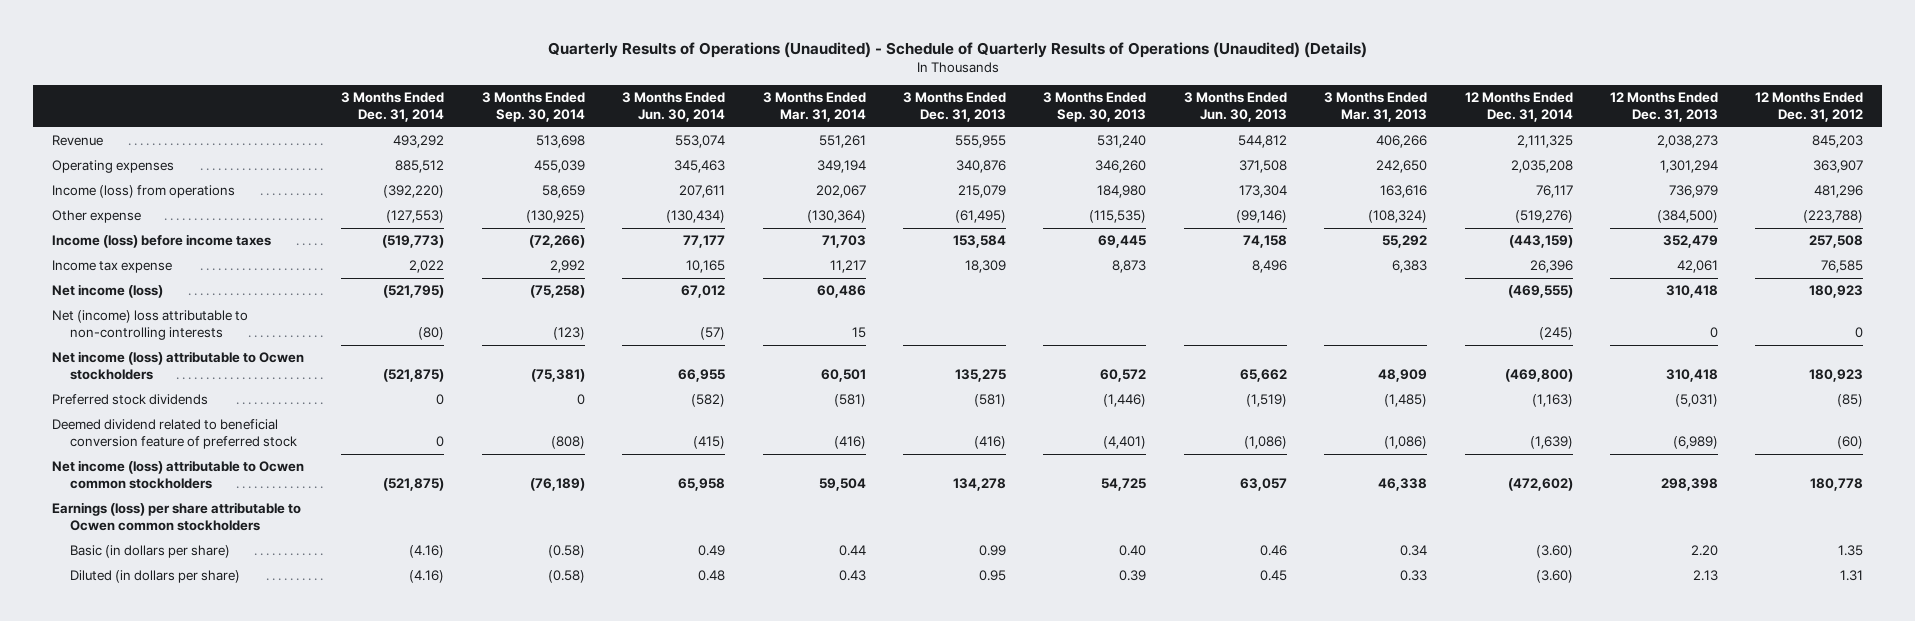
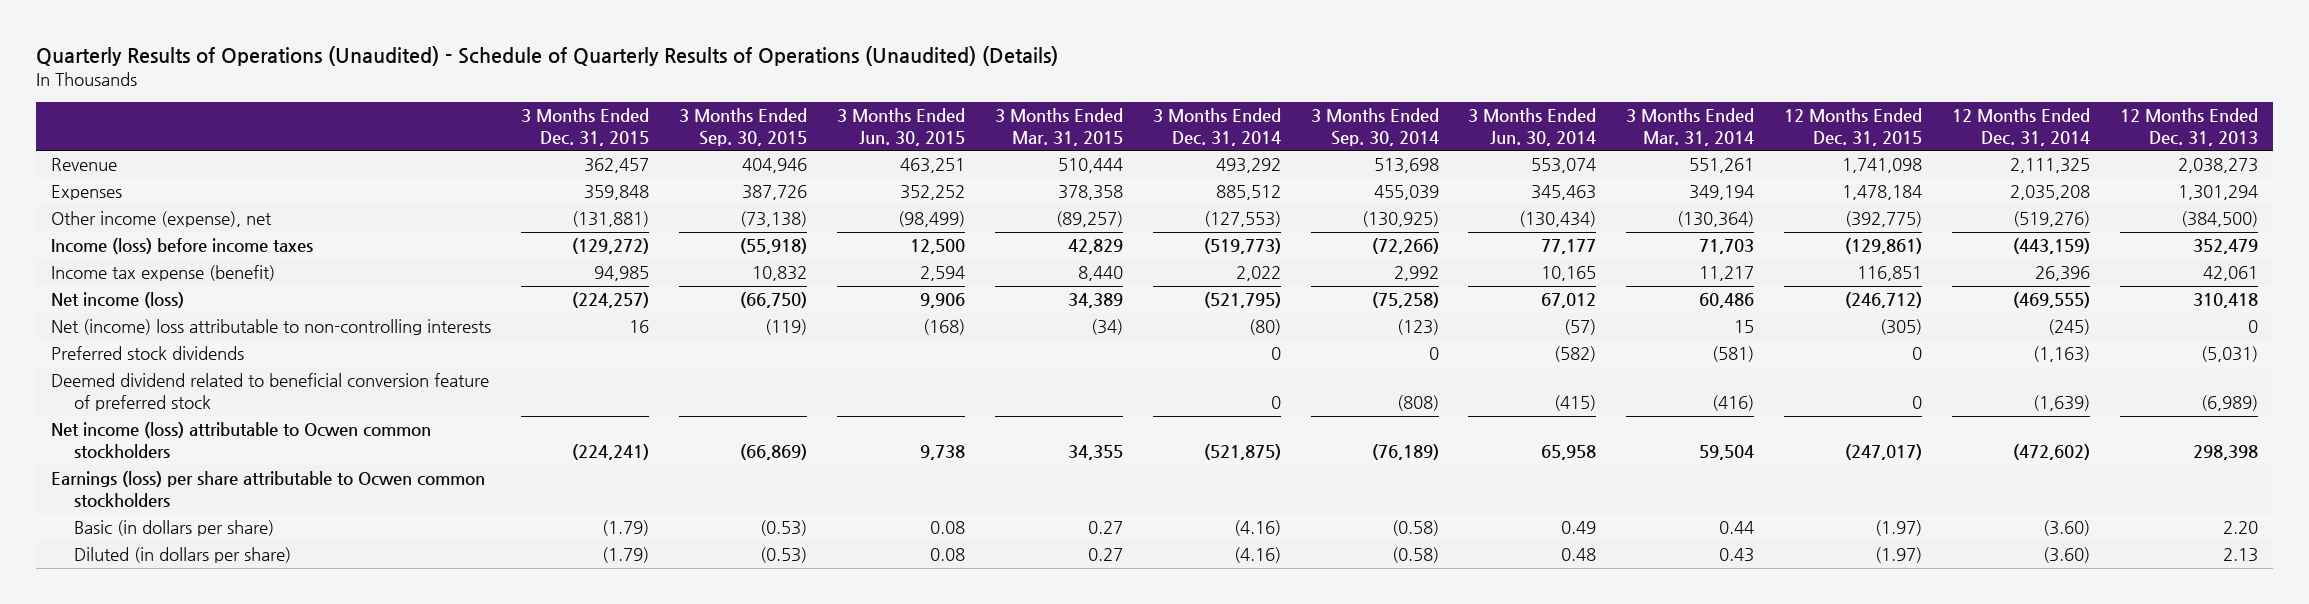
[902,92,1006,122] 3 Months Ended Dec. 31, 2013 -> none
[1043,92,1147,122] 3 Months Ended Sep. 30, 2013 -> none
[1183,92,1287,122] 3 Months Ended Jun. 30, 2013 -> none
[1324,92,1428,122] 3 Months Ended Mar. 31, 2013 -> none
[1755,92,1864,122] 12 Months Ended Dec. 31, 2012 -> none
none -> [521,107,650,146] 3 Months Ended Dec. 31, 2015
none -> [678,107,807,146] 3 Months Ended Sep. 30, 2015
none -> [836,107,965,146] 3 Months Ended Jun. 30, 2015
none -> [994,107,1123,146] 3 Months Ended Mar. 31, 2015
none -> [1784,107,1923,146] 12 Months Ended Dec. 31, 2015
[52,185,236,199] Income (loss) from operations -> none
[52,160,175,174] Operating expenses -> [51,185,123,201] Expenses
[52,210,142,224] Other expense -> [51,211,273,228] Other income (expense), net
[52,260,173,274] Income tax expense -> [51,265,276,282] Income tax expense (benefit)
[52,351,305,380] Net income (loss) attributable to Ocwen stockholders -> none

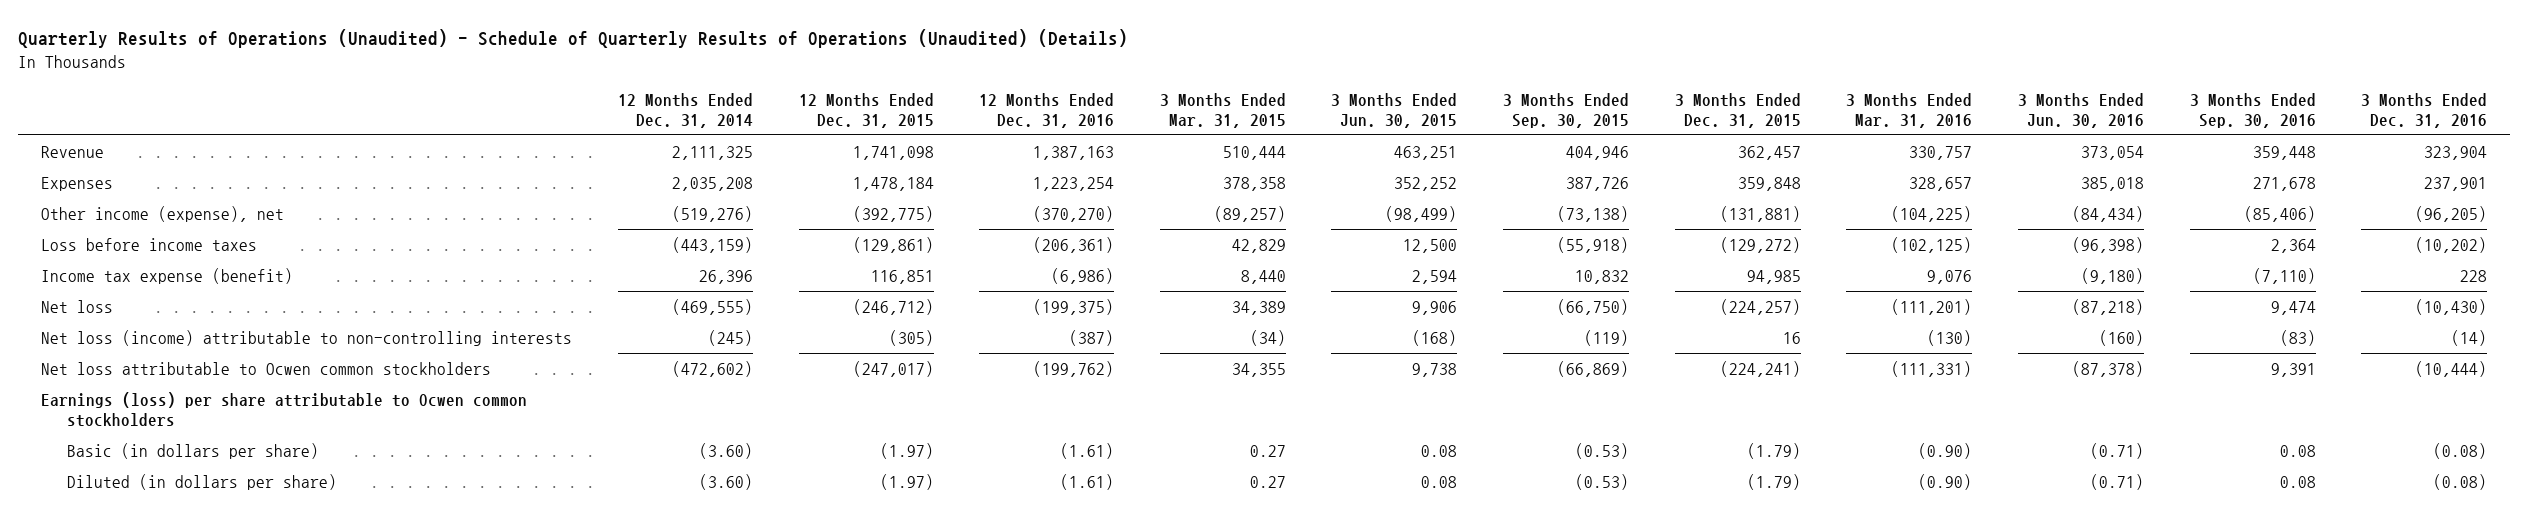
[1152,107,1281,146] 3 Months Ended Dec. 31, 2014 -> none
[1310,107,1439,146] 3 Months Ended Sep. 30, 2014 -> none
[1468,107,1597,146] 3 Months Ended Jun. 30, 2014 -> none
[1626,107,1755,146] 3 Months Ended Mar. 31, 2014 -> none
[2120,107,2259,146] 12 Months Ended Dec. 31, 2013 -> none
none -> [979,92,1115,128] 12 Months Ended Dec. 31, 2016
none -> [1846,92,1973,128] 3 Months Ended Mar. 31, 2016
none -> [2018,92,2145,128] 3 Months Ended Jun. 30, 2016
none -> [2189,92,2316,128] 3 Months Ended Sep. 30, 2016
none -> [2361,92,2488,128] 3 Months Ended Dec. 31, 2016
[51,238,314,255] Income (loss) before income taxes -> [41,238,258,252] Loss before income taxes
[51,346,245,361] Preferred stock dividends -> none
[51,373,490,412] Deemed dividend related to beneficial conversion feature of preferred stock -> none
[51,292,185,309] Net income (loss) -> [41,300,114,314] Net loss
[51,319,492,336] Net (income) loss attributable to non-controlling interests -> [41,330,573,347] Net loss (income) attributable to non-controlling interests
[51,422,432,460] Net income (loss) attributable to Ocwen common stockholders -> [41,362,492,376] Net loss attributable to Ocwen common stockholders

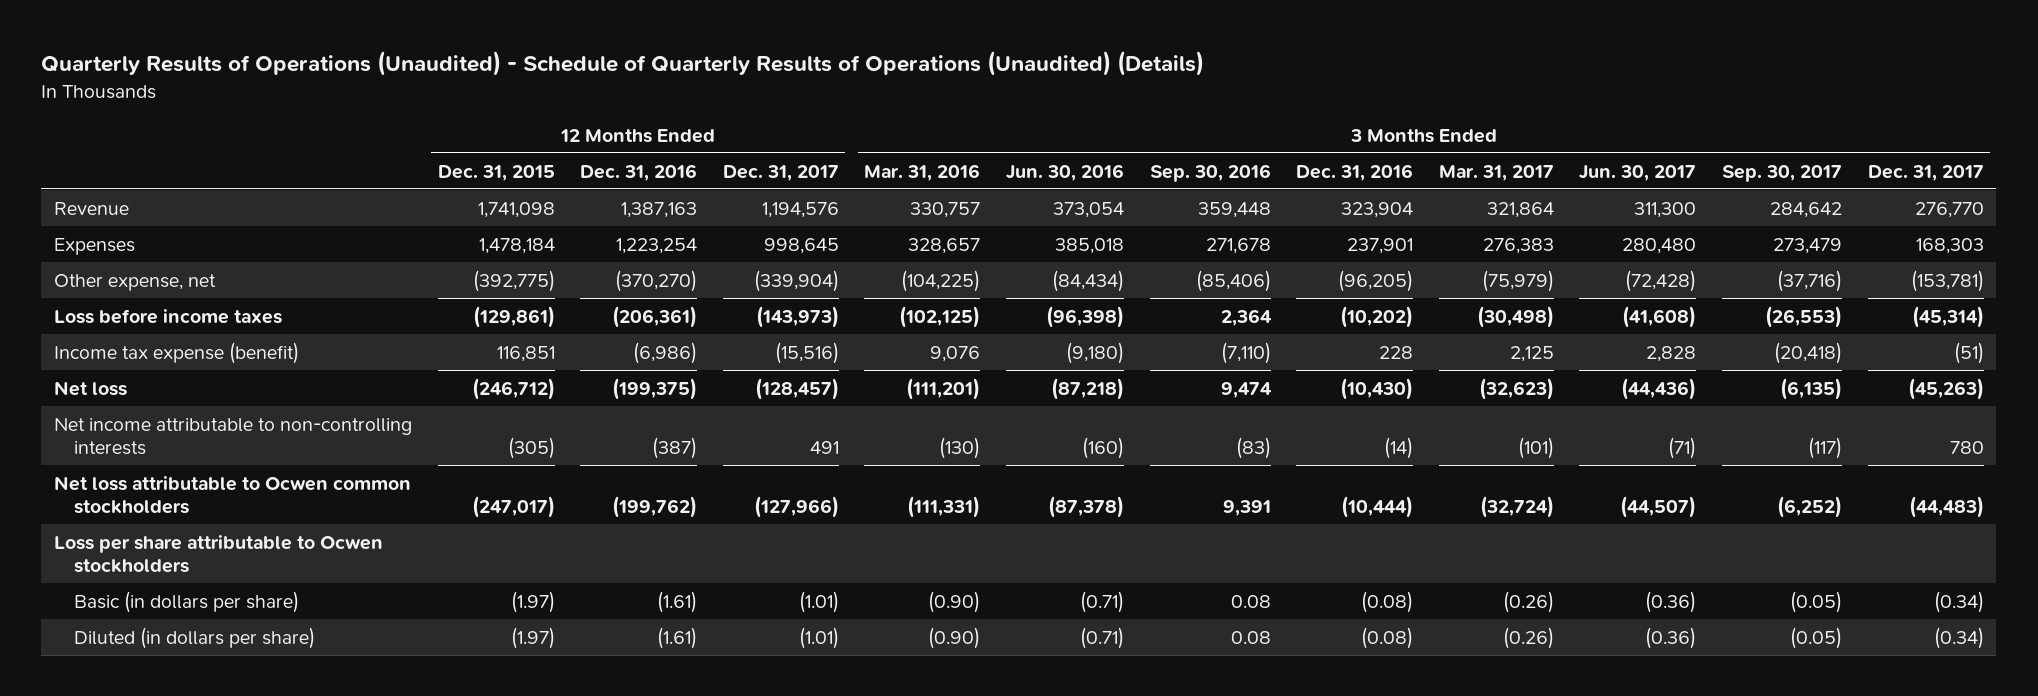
[617,92,753,128] 12 Months Ended Dec. 31, 2014 -> none
[1159,92,1286,128] 3 Months Ended Mar. 31, 2015 -> none
[1331,92,1458,128] 3 Months Ended Jun. 30, 2015 -> none
[1503,92,1630,128] 3 Months Ended Sep. 30, 2015 -> none
[1674,92,1801,128] 3 Months Ended Dec. 31, 2015 -> none
none -> [722,164,839,181] Dec. 31, 2017
none -> [1438,164,1554,181] Mar. 31, 2017
none -> [1579,164,1697,181] Jun. 30, 2017
none -> [1722,164,1843,182] Sep. 30, 2017
none -> [1867,164,1984,181] Dec. 31, 2017
[41,206,285,223] Other income (expense), net -> [53,273,216,291] Other expense, net
[41,330,573,347] Net loss (income) attributable to non-controlling interests -> [53,417,412,455] Net income attributable to non-controlling interests
[41,392,528,428] Earnings (loss) per share attributable to Ocwen common stockholders -> [53,534,383,573] Loss per share attributable to Ocwen stockholders

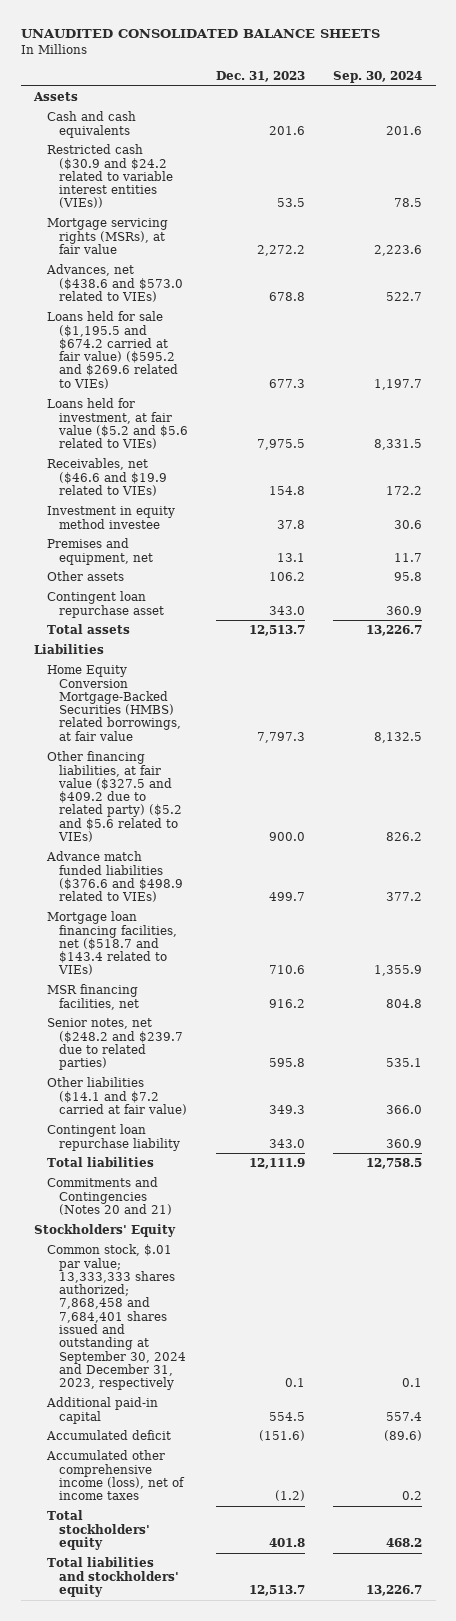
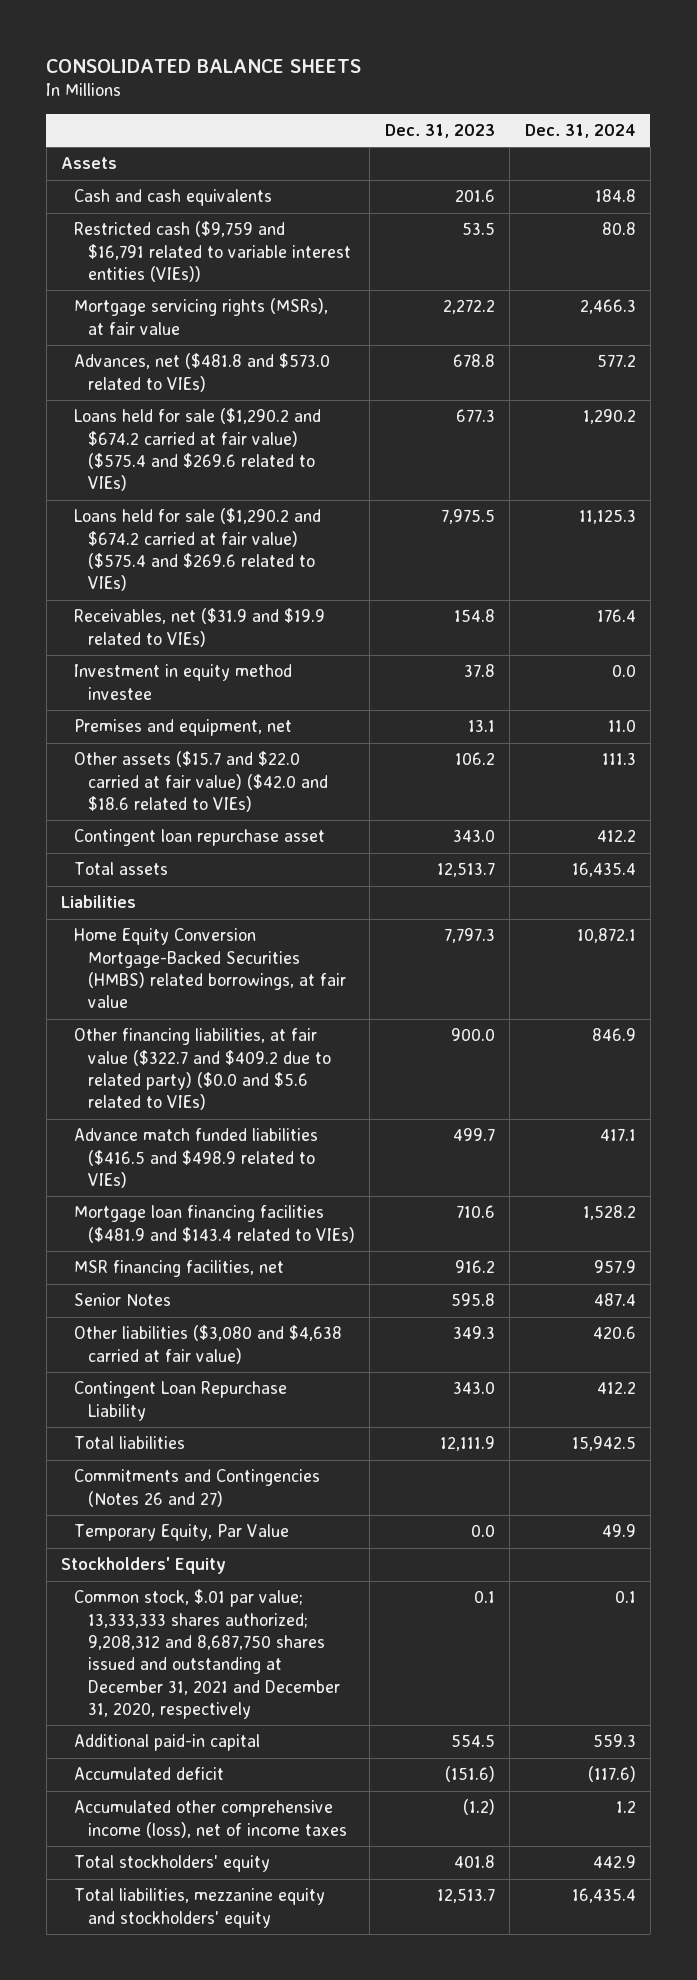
[20,29,380,39] UNAUDITED CONSOLIDATED BALANCE SHEETS -> [46,59,362,74] CONSOLIDATED BALANCE SHEETS
[332,70,422,83] Sep. 30, 2024 -> none
none -> [524,123,636,138] Dec. 31, 2024
[46,144,174,209] Restricted cash ($30.9 and $24.2 related to variable interest entities (VIEs)) -> [74,221,351,282] Restricted cash ($9,759 and $16,791 related to variable interest entities (VIEs))
[45,264,184,302] Advances, net ($438.6 and $573.0 related to VIEs) -> [74,353,331,392] Advances, net ($481.8 and $573.0 related to VIEs)
[46,311,179,389] Loans held for sale ($1,195.5 and $674.2 carried at fair value) ($595.2 and $269.6 related to VIEs) -> [74,408,322,492] Loans held for sale ($1,290.2 and $674.2 carried at fair value) ($575.4 and $269.6 related to VIEs)
[46,398,189,450] Loans held for investment, at fair value ($5.2 and $5.6 related to VIEs) -> [74,508,322,592] Loans held for sale ($1,290.2 and $674.2 carried at fair value) ($575.4 and $269.6 related to VIEs)
[46,458,168,496] Receivables, net ($46.6 and $19.9 related to VIEs) -> [74,608,326,647] Receivables, net ($31.9 and $19.9 related to VIEs)
[46,571,124,582] Other assets -> [74,751,328,812] Other assets ($15.7 and $22.0 carried at fair value) ($42.0 and $18.6 related to VIEs)
[46,751,183,842] Other financing liabilities, at fair value ($327.5 and $409.2 due to related party) ($5.2 and $5.6 related to VIEs) -> [74,1028,331,1111] Other financing liabilities, at fair value ($322.7 and $409.2 due to related party) ($0.0 and $5.6 related to VIEs)
[45,851,184,903] Advance match funded liabilities ($376.6 and $498.9 related to VIEs) -> [74,1128,319,1188] Advance match funded liabilities ($416.5 and $498.9 related to VIEs)
[46,911,178,976] Mortgage loan financing facilities, net ($518.7 and $143.4 related to VIEs) -> [74,1205,355,1243] Mortgage loan financing facilities ($481.9 and $143.4 related to VIEs)
[46,1018,184,1071] Senior notes, net ($248.2 and $239.7 due to related parties) -> [74,1293,172,1307] Senior Notes
[46,1077,188,1115] Other liabilities ($14.1 and $7.2 carried at fair value) -> [74,1325,343,1364] Other liabilities ($3,080 and $4,638 carried at fair value)
[46,1124,181,1151] Contingent loan repurchase liability -> [74,1381,288,1421] Contingent Loan Repurchase Liability
[46,1177,173,1215] Commitments and Contingencies (Notes 20 and 21) -> [74,1469,321,1507] Commitments and Contingencies (Notes 26 and 27)
none -> [74,1524,290,1542] Temporary Equity, Par Value
[46,1244,187,1391] Common stock, $.01 par value; 13,333,333 shares authorized; 7,868,458 and 7,684,401 shares issued and outstanding at September 30, 2024 and December 31, 2023, respectively -> [74,1589,340,1719] Common stock, $.01 par value; 13,333,333 shares authorized; 9,208,312 and 8,687,750 shares issued and outstanding at December 31, 2021 and December 31, 2020, respectively
[46,1557,180,1597] Total liabilities and stockholders' equity -> [74,1888,326,1928] Total liabilities, mezzanine equity and stockholders' equity

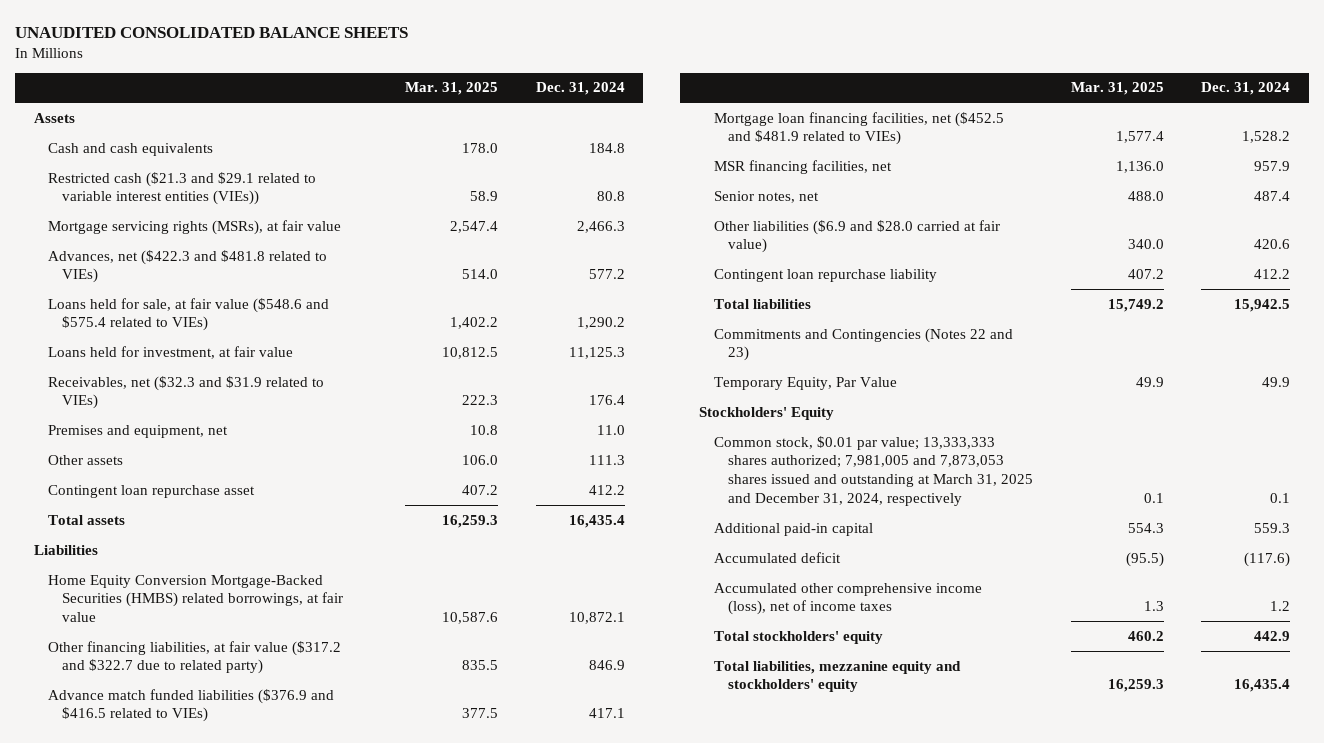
[46,59,362,74] CONSOLIDATED BALANCE SHEETS -> [14,26,408,38] UNAUDITED CONSOLIDATED BALANCE SHEETS
[384,123,495,138] Dec. 31, 2023 -> none
none -> [404,82,498,96] Mar. 31, 2025
[74,221,351,282] Restricted cash ($9,759 and $16,791 related to variable interest entities (VIEs)) -> [47,171,316,206] Restricted cash ($21.3 and $29.1 related to variable interest entities (VIEs))
[74,664,293,700] Investment in equity method investee -> none
[74,353,331,392] Advances, net ($481.8 and $573.0 related to VIEs) -> [47,249,327,284] Advances, net ($422.3 and $481.8 related to VIEs)
[74,408,322,492] Loans held for sale ($1,290.2 and $674.2 carried at fair value) ($575.4 and $269.6 related to VIEs) -> [47,297,329,332] Loans held for sale, at fair value ($548.6 and $575.4 related to VIEs)
[74,508,322,592] Loans held for sale ($1,290.2 and $674.2 carried at fair value) ($575.4 and $269.6 related to VIEs) -> [47,345,293,359] Loans held for investment, at fair value
[74,608,326,647] Receivables, net ($31.9 and $19.9 related to VIEs) -> [47,375,324,410] Receivables, net ($32.3 and $31.9 related to VIEs)
[74,751,328,812] Other assets ($15.7 and $22.0 carried at fair value) ($42.0 and $18.6 related to VIEs) -> [47,454,123,465] Other assets
[74,1028,331,1111] Other financing liabilities, at fair value ($322.7 and $409.2 due to related party) ($0.0 and $5.6 related to VIEs) -> [47,640,341,675] Other financing liabilities, at fair value ($317.2 and $322.7 due to related party)
[74,1128,319,1188] Advance match funded liabilities ($416.5 and $498.9 related to VIEs) -> [47,688,334,723] Advance match funded liabilities ($376.9 and $416.5 related to VIEs)
[74,1205,355,1243] Mortgage loan financing facilities ($481.9 and $143.4 related to VIEs) -> [713,111,1004,146] Mortgage loan financing facilities, net ($452.5 and $481.9 related to VIEs)
[74,1293,172,1307] Senior Notes -> [713,190,819,203] Senior notes, net
[74,1325,343,1364] Other liabilities ($3,080 and $4,638 carried at fair value) -> [713,219,1000,254] Other liabilities ($6.9 and $28.0 carried at fair value)
[74,1381,288,1421] Contingent Loan Repurchase Liability -> [713,268,937,282] Contingent loan repurchase liability
[74,1469,321,1507] Commitments and Contingencies (Notes 26 and 27) -> [713,327,1013,362] Commitments and Contingencies (Notes 22 and 23)
[74,1589,340,1719] Common stock, $.01 par value; 13,333,333 shares authorized; 9,208,312 and 8,687,750 shares issued and outstanding at December 31, 2021 and December 31, 2020, respectively -> [713,435,1034,506] Common stock, $0.01 par value; 13,333,333 shares authorized; 7,981,005 and 7,873,053 shares issued and outstanding at March 31, 2025 and December 31, 2024, respectively

